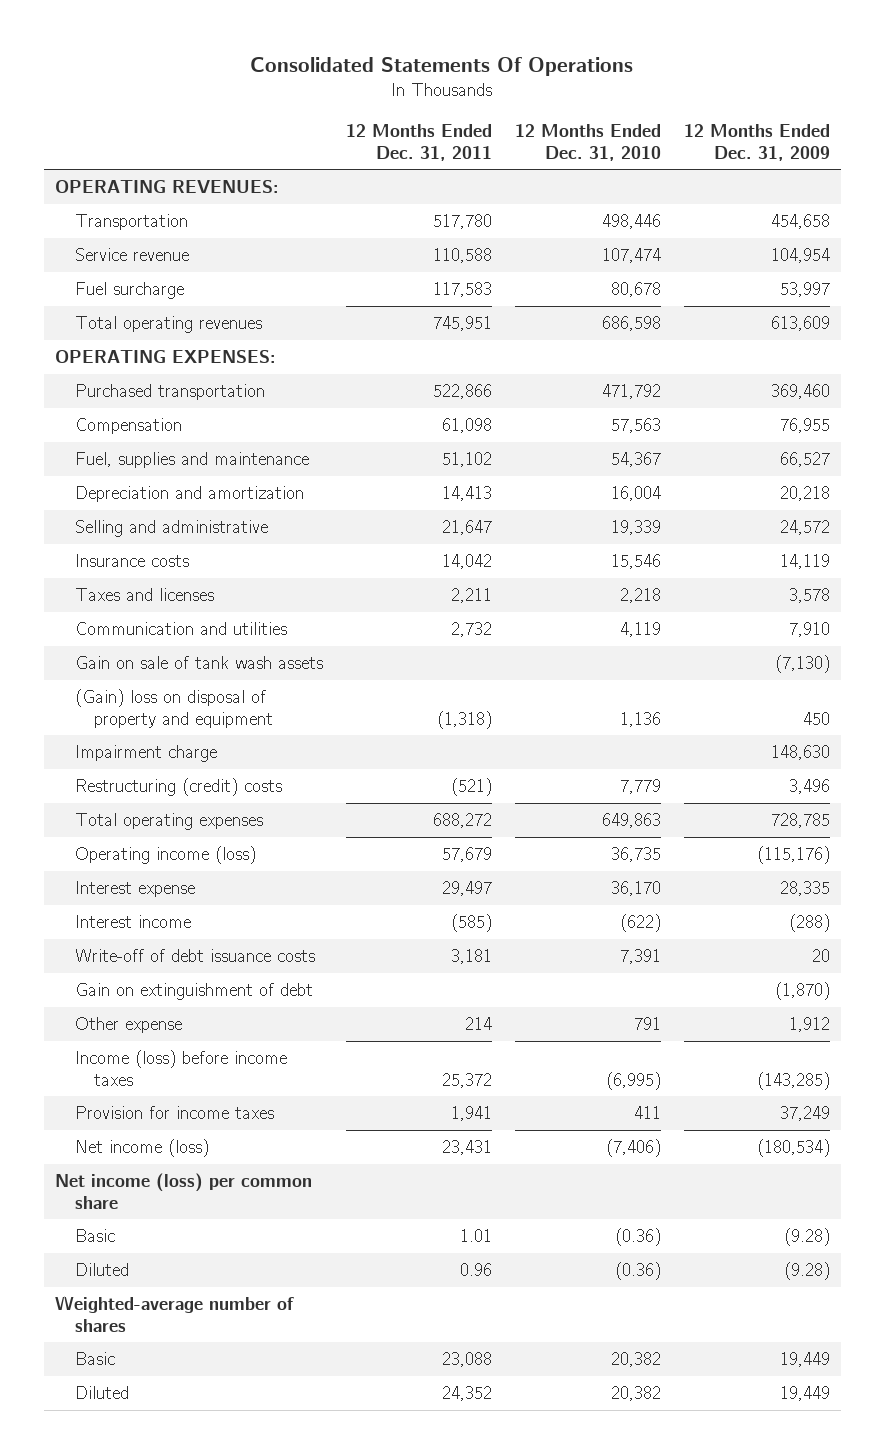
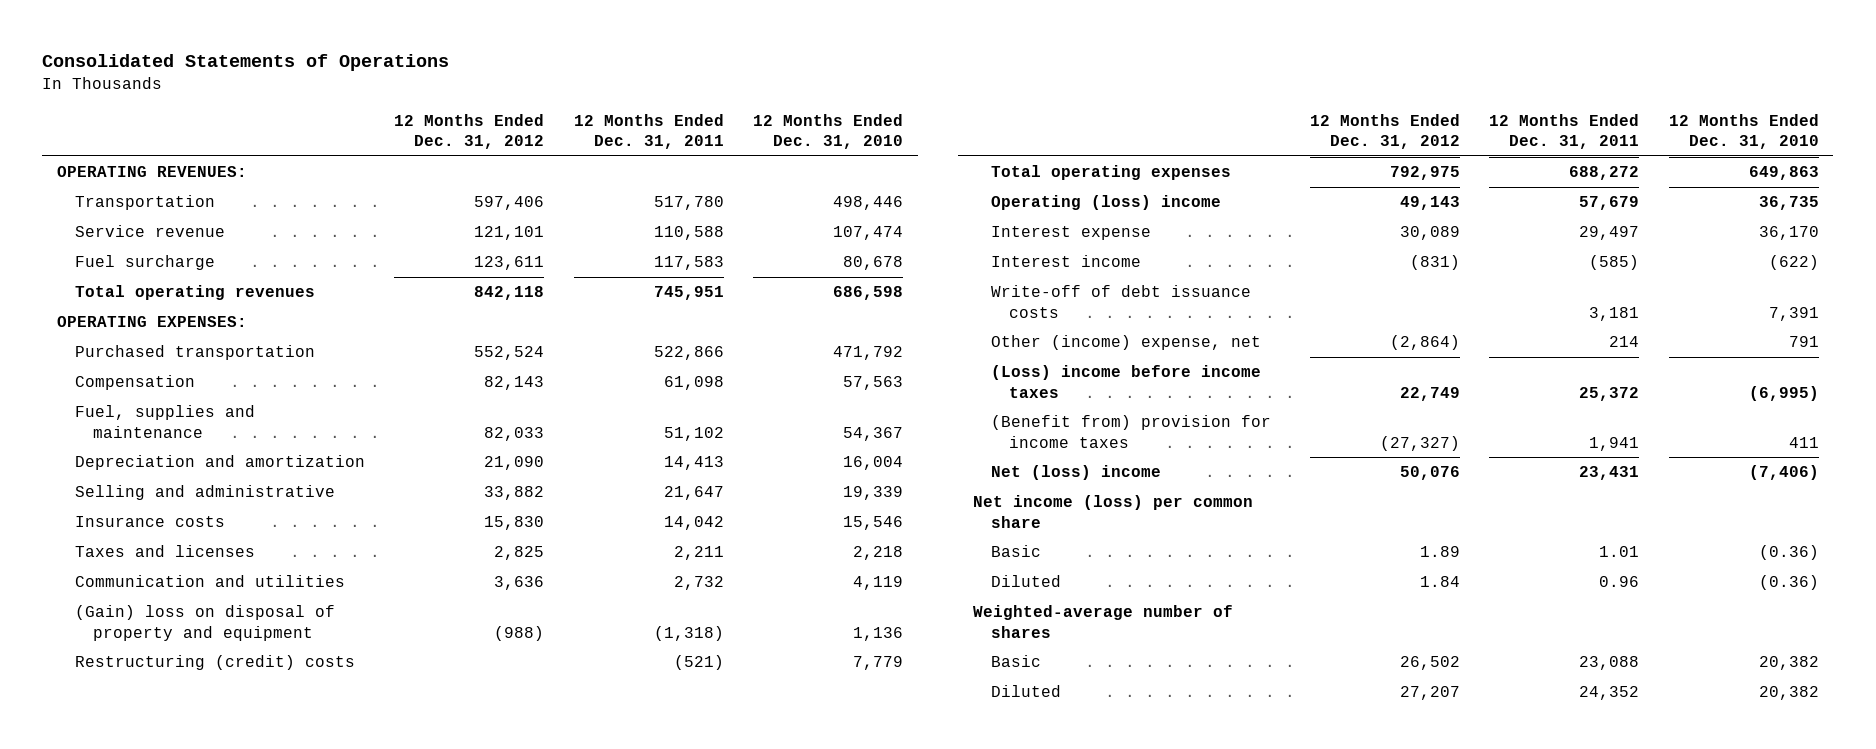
[250,56,634,76] Consolidated Statements Of Operations -> [42,54,450,72] Consolidated Statements of Operations
[683,124,830,161] 12 Months Ended Dec. 31, 2009 -> none
none -> [394,113,545,150] 12 Months Ended Dec. 31, 2012
[74,656,323,670] Gain on sale of tank wash assets -> none
[74,745,217,763] Impairment charge -> none
[74,846,256,865] Operating income (loss) -> [990,195,1221,211] Operating (loss) income
[74,983,313,1001] Gain on extinguishment of debt -> none
[74,1017,182,1034] Other expense -> [990,335,1261,351] Other (income) expense, net
[74,1050,287,1086] Income (loss) before income taxes -> [990,365,1261,398] (Loss) income before income taxes
[74,1106,274,1120] Provision for income taxes -> [990,415,1271,448] (Benefit from) provision for income taxes
[74,1139,209,1158] Net income (loss) -> [990,465,1161,481] Net (loss) income

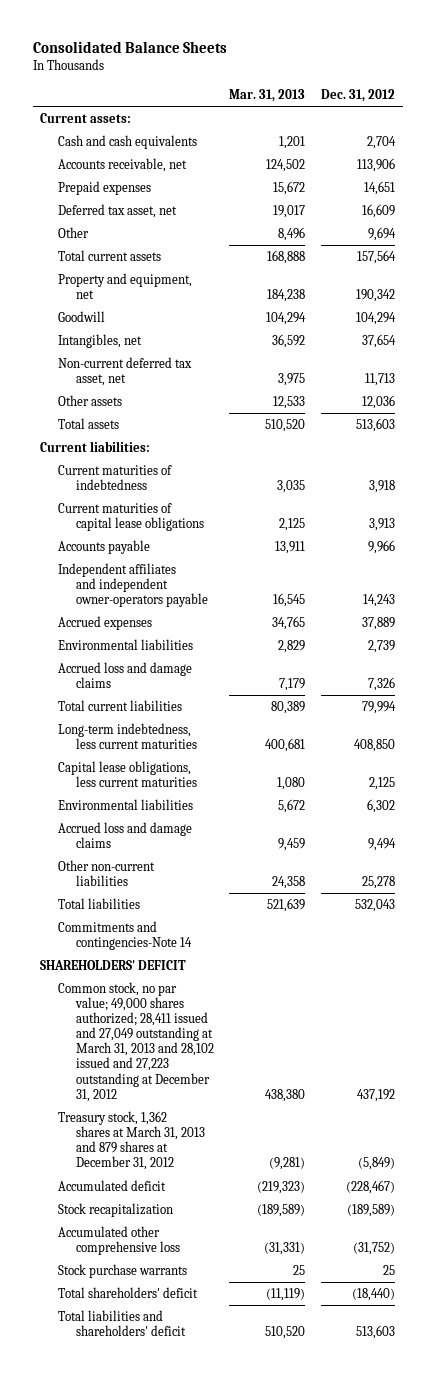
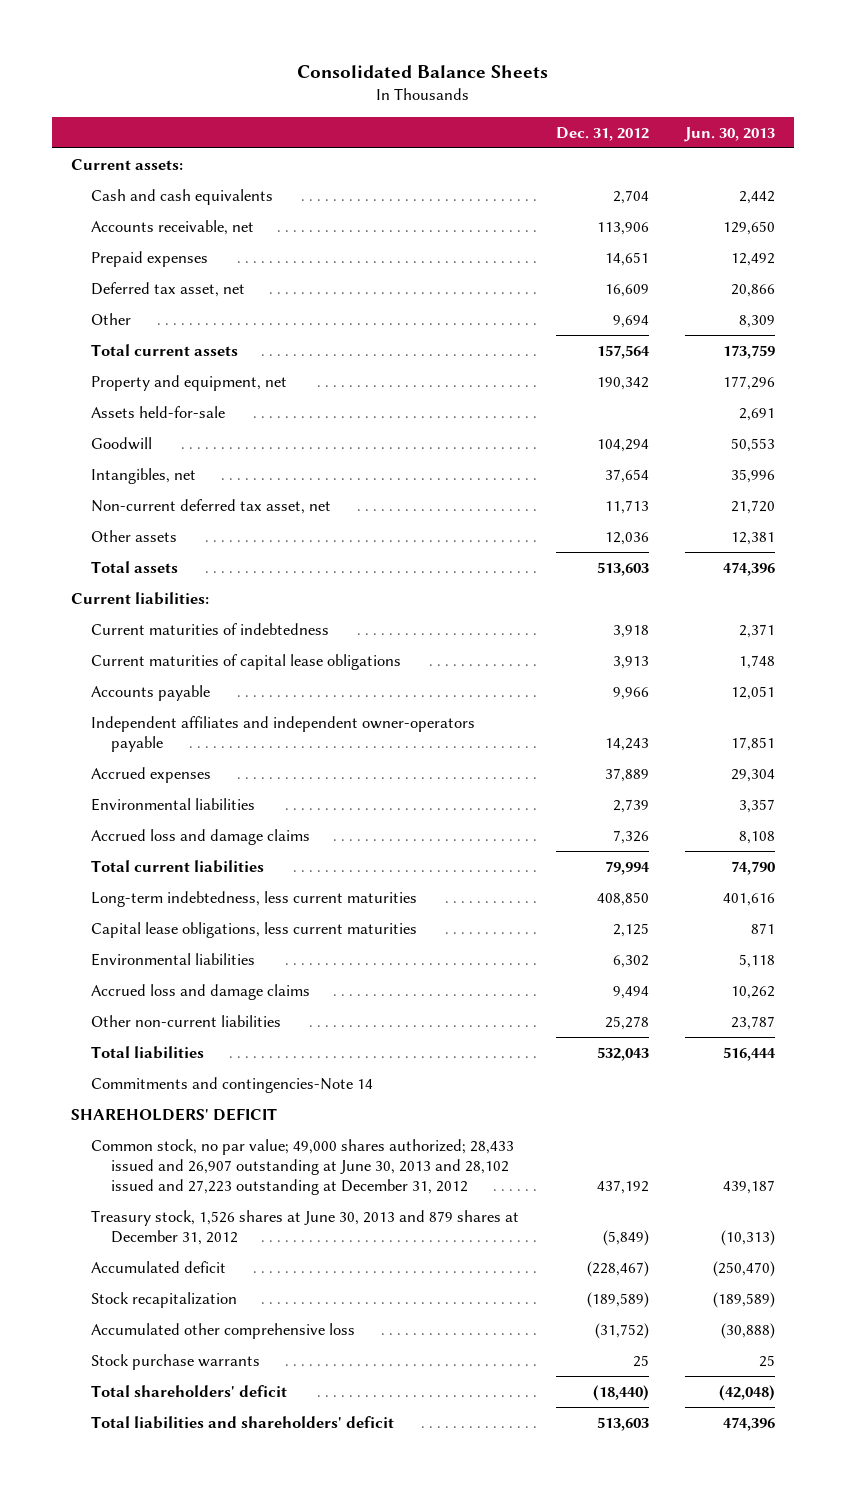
[229,88,306,102] Mar. 31, 2013 -> none
none -> [684,126,776,142] Jun. 30, 2013
none -> [90,405,225,418] Assets held-for-sale
[58,982,214,1102] Common stock, no par value; 49,000 shares authorized; 28,411 issued and 27,049 outstanding at March 31, 2013 and 28,102 issued and 27,223 outstanding at December 31, 2012 -> [90,1138,514,1195] Common stock, no par value; 49,000 shares authorized; 28,433 issued and 26,907 outstanding at June 30, 2013 and 28,102 issued and 27,223 outstanding at December 31, 2012
[58,1111,205,1171] Treasury stock, 1,362 shares at March 31, 2013 and 879 shares at December 31, 2012 -> [90,1209,519,1245] Treasury stock, 1,526 shares at June 30, 2013 and 879 shares at December 31, 2012

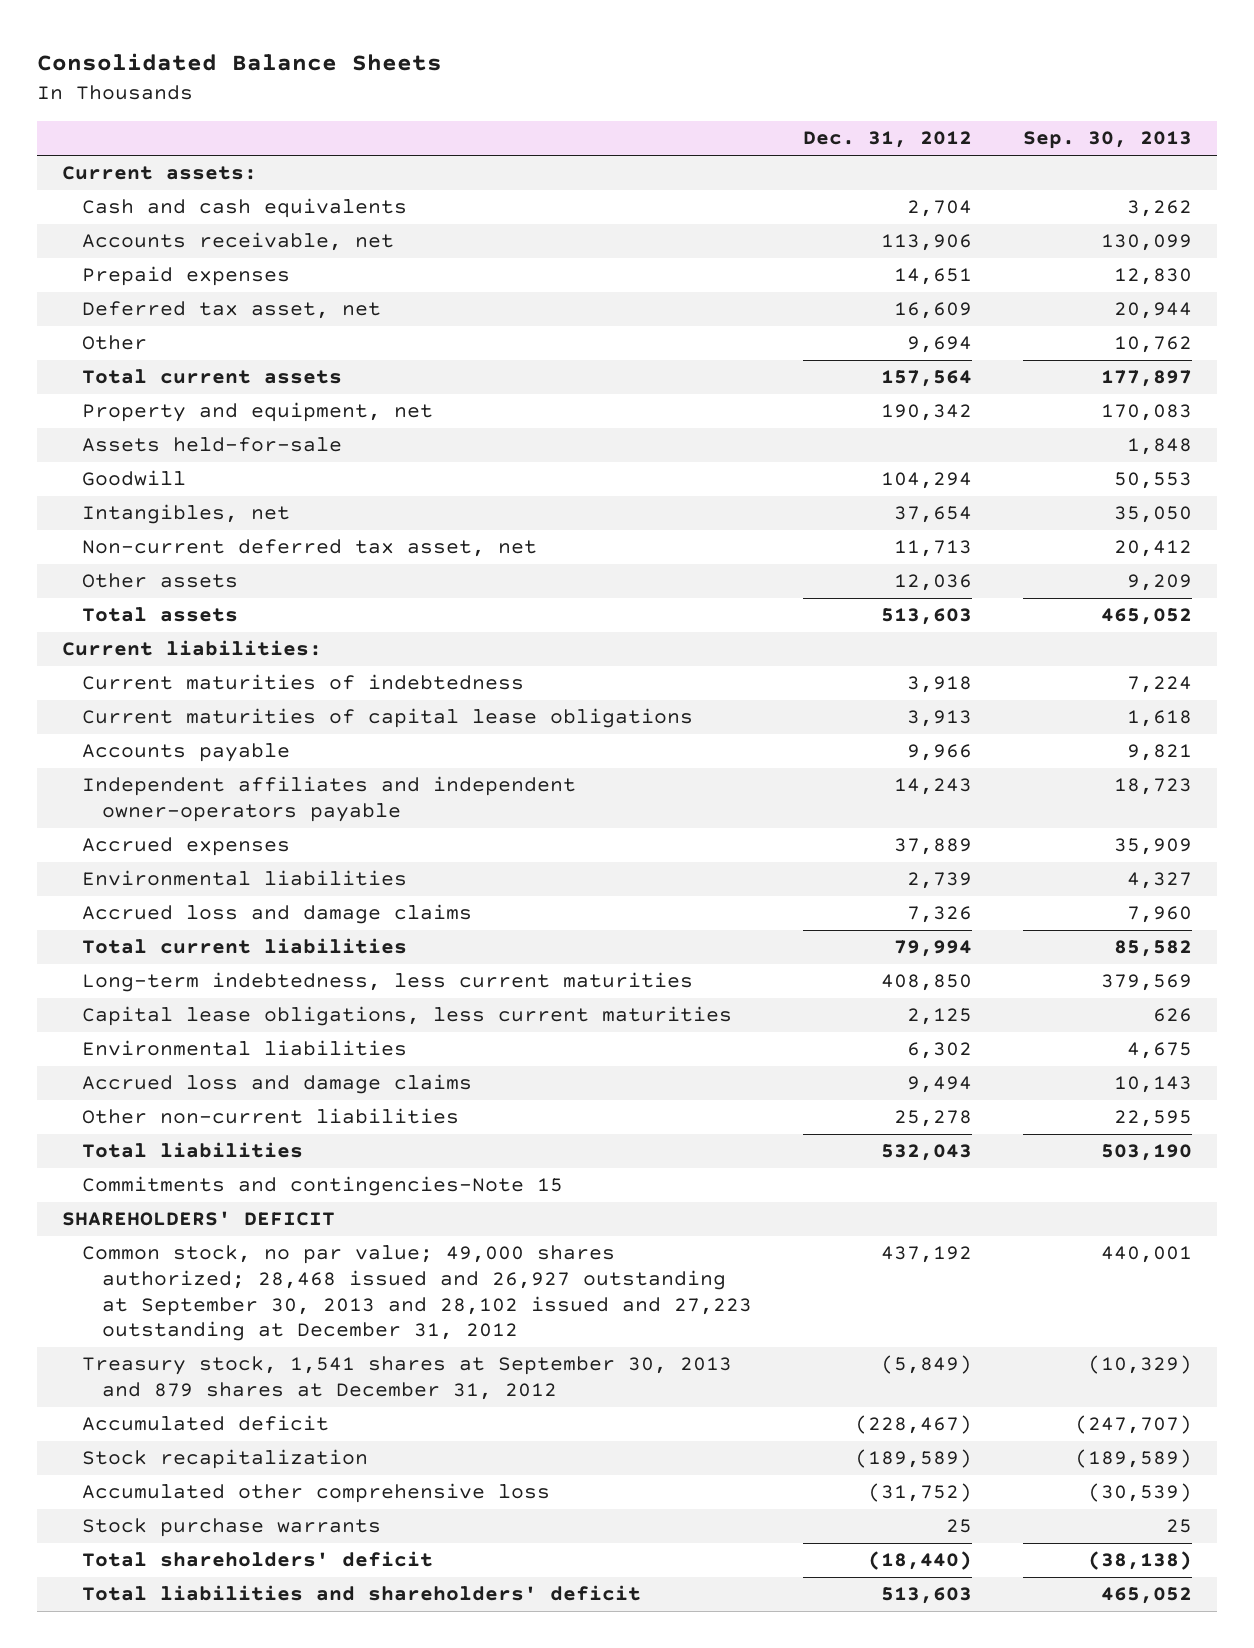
[684,126,776,142] Jun. 30, 2013 -> none
none -> [1022,131,1192,150] Sep. 30, 2013
[90,1076,373,1093] Commitments and contingencies-Note 14 -> [82,1176,564,1197] Commitments and contingencies-Note 15
[90,1138,514,1195] Common stock, no par value; 49,000 shares authorized; 28,433 issued and 26,907 outstanding at June 30, 2013 and 28,102 issued and 27,223 outstanding at December 31, 2012 -> [82,1245,753,1342] Common stock, no par value; 49,000 shares authorized; 28,468 issued and 26,927 outstanding at September 30, 2013 and 28,102 issued and 27,223 outstanding at December 31, 2012
[90,1209,519,1245] Treasury stock, 1,526 shares at June 30, 2013 and 879 shares at December 31, 2012 -> [82,1356,733,1401] Treasury stock, 1,541 shares at September 30, 2013 and 879 shares at December 31, 2012

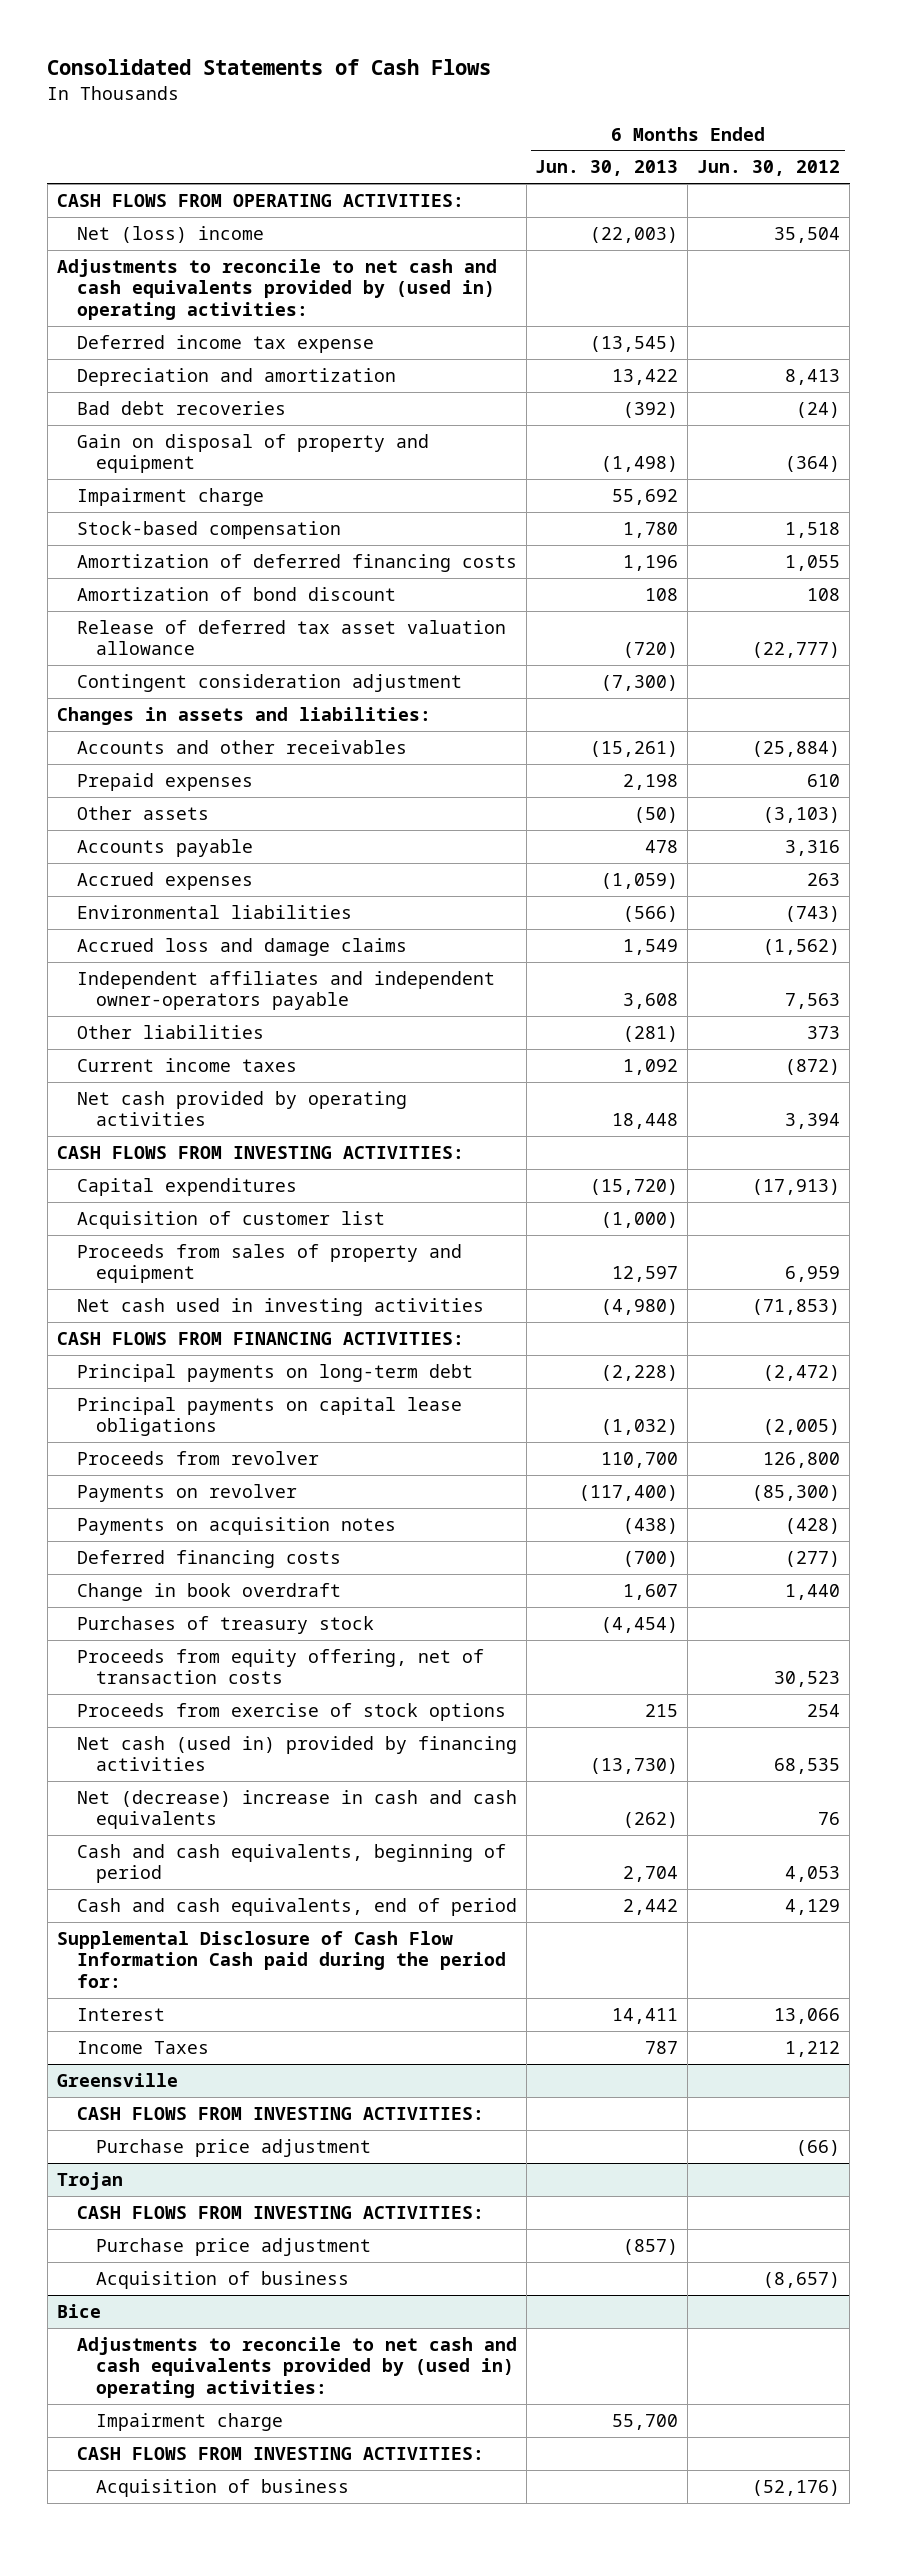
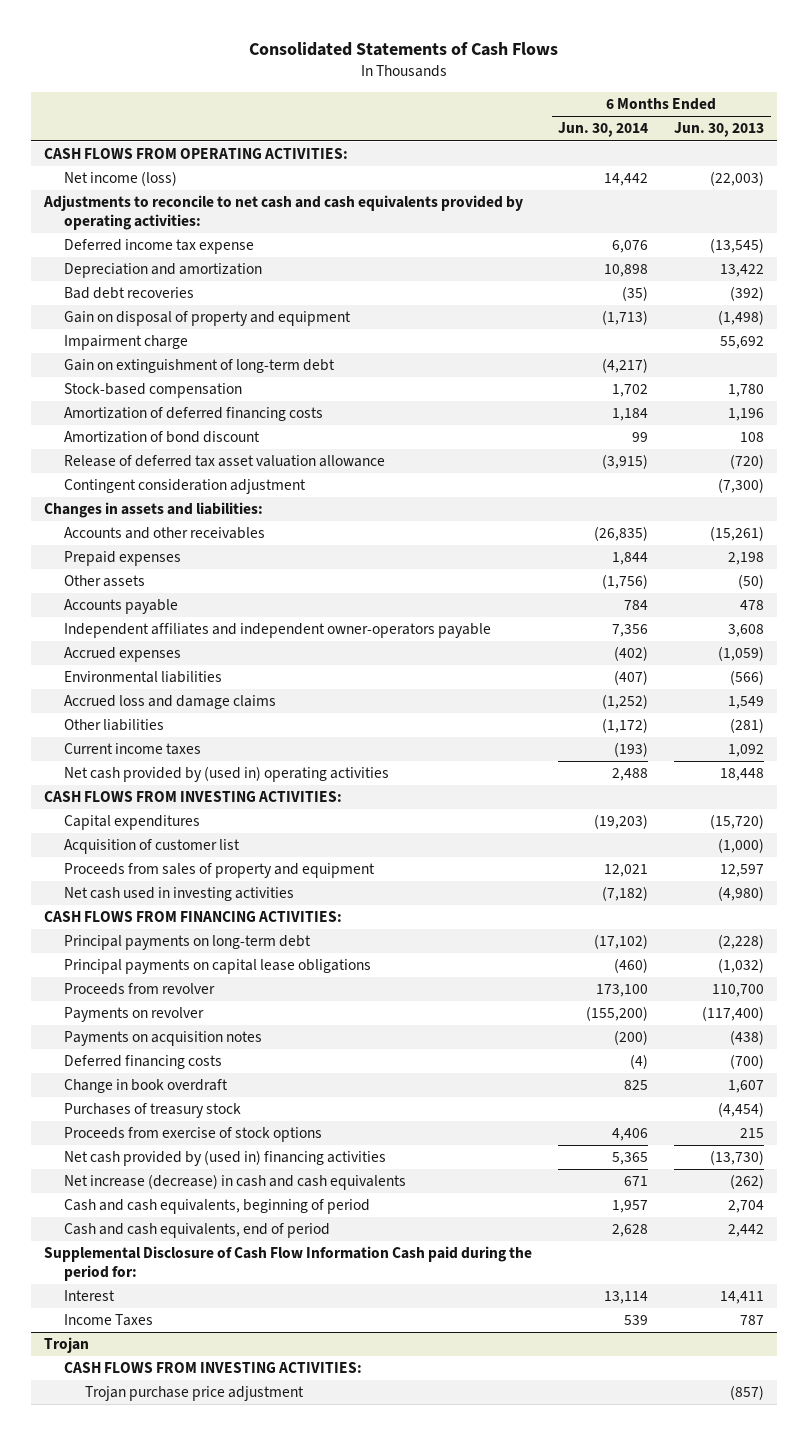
[697,160,841,177] Jun. 30, 2012 -> none
none -> [558,122,649,138] Jun. 30, 2014
[76,225,264,243] Net (loss) income -> [64,171,178,187] Net income (loss)
[56,258,497,320] Adjustments to reconcile to net cash and cash equivalents provided by (used in) operating activities: -> [43,195,524,231] Adjustments to reconcile to net cash and cash equivalents provided by operating activities:
none -> [64,359,336,374] Gain on extinguishment of long-term debt
[76,970,495,1011] Independent affiliates and independent owner-operators payable -> [64,623,492,639] Independent affiliates and independent owner-operators payable
[76,1090,407,1127] Net cash provided by operating activities -> [64,766,390,783] Net cash provided by (used in) operating activities
[76,1648,484,1685] Proceeds from equity offering, net of transaction costs -> none
[76,1735,517,1772] Net cash (used in) provided by financing activities -> [64,1150,387,1167] Net cash provided by (used in) financing activities
[76,1789,517,1830] Net (decrease) increase in cash and cash equivalents -> [64,1174,407,1191] Net increase (decrease) in cash and cash equivalents
[56,2072,178,2087] Greensville -> none
[76,2106,484,2120] CASH FLOWS FROM INVESTING ACTIVITIES: -> none
[96,2138,372,2157] Purchase price adjustment -> none
[96,2270,350,2289] Acquisition of business -> none
[56,2303,101,2318] Bice -> none
[76,2336,517,2398] Adjustments to reconcile to net cash and cash equivalents provided by (used in) operating activities: -> none
[96,2412,284,2431] Impairment charge -> none
[76,2446,484,2460] CASH FLOWS FROM INVESTING ACTIVITIES: -> none
[96,2478,350,2497] Acquisition of business -> none
[96,2237,372,2256] Purchase price adjustment -> [84,1386,304,1402] Trojan purchase price adjustment

